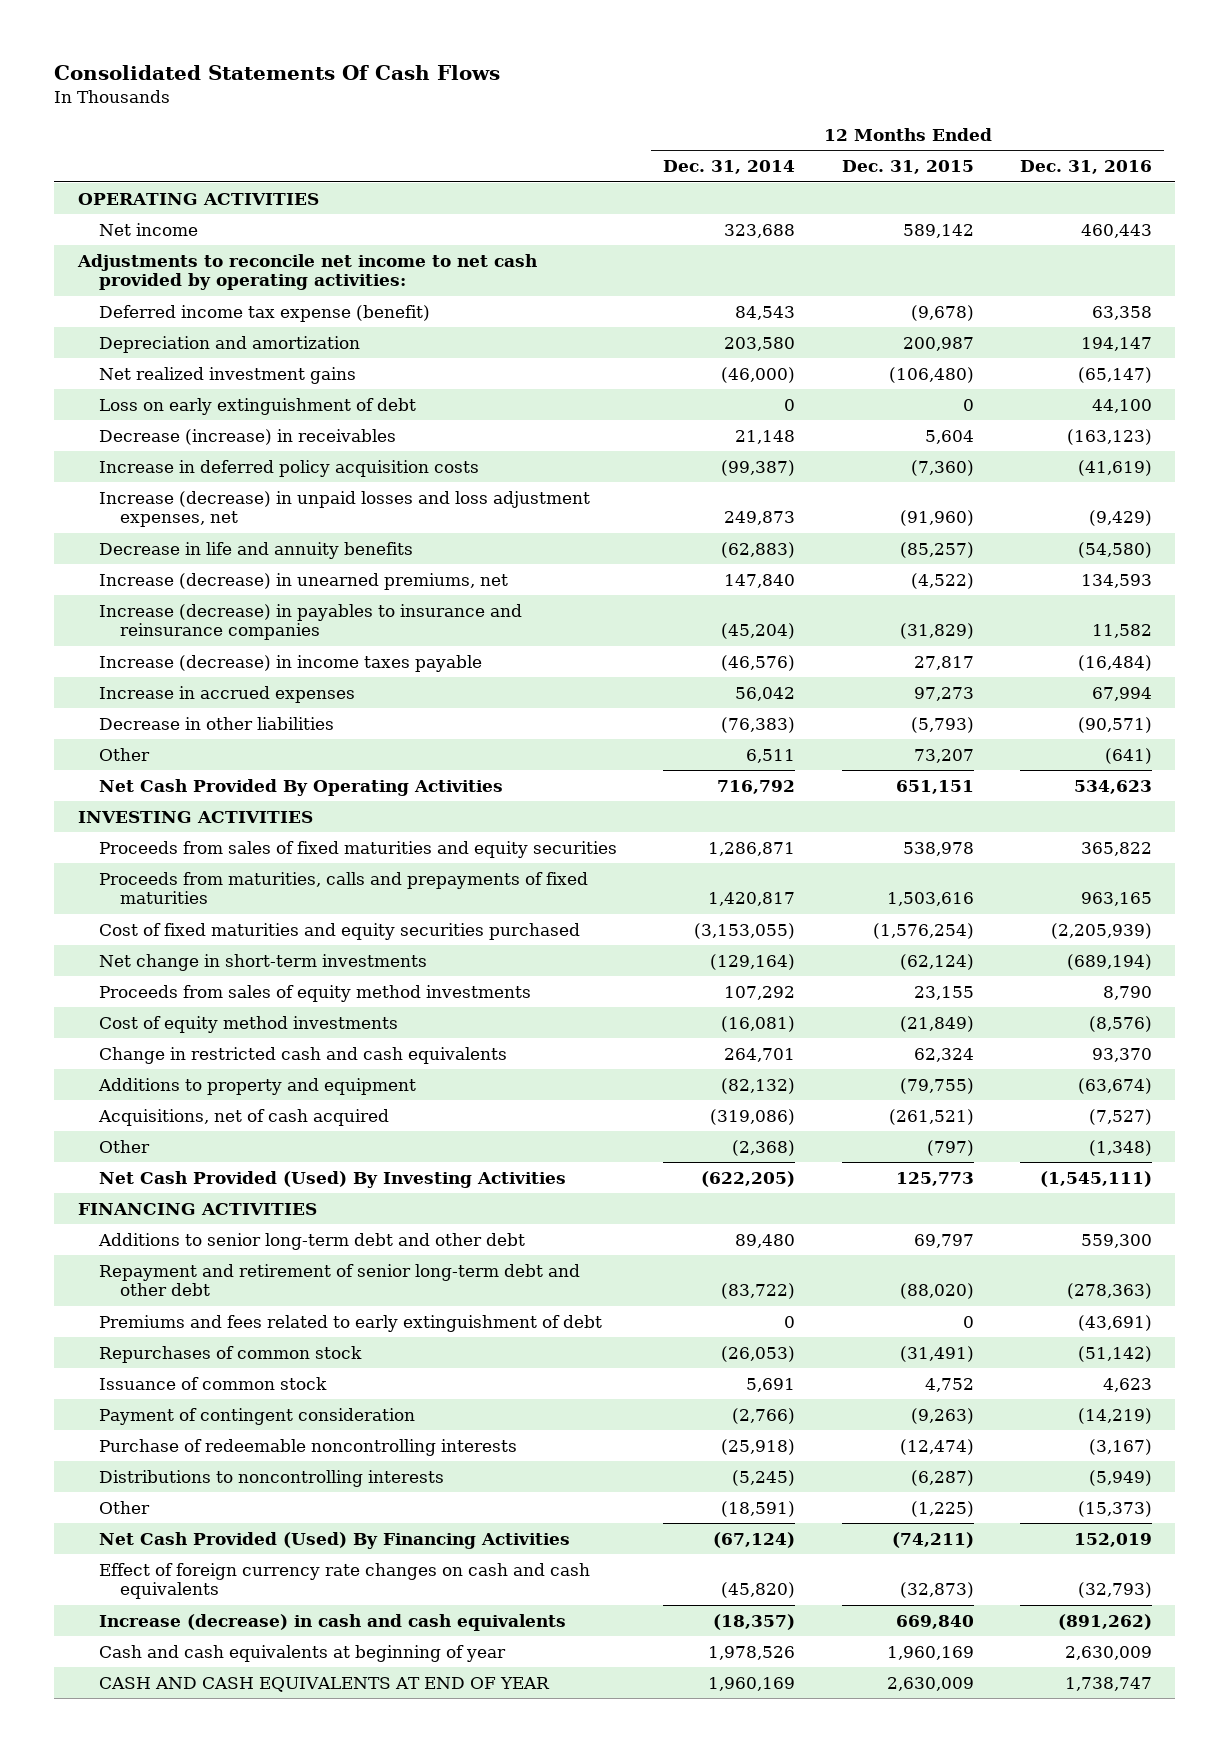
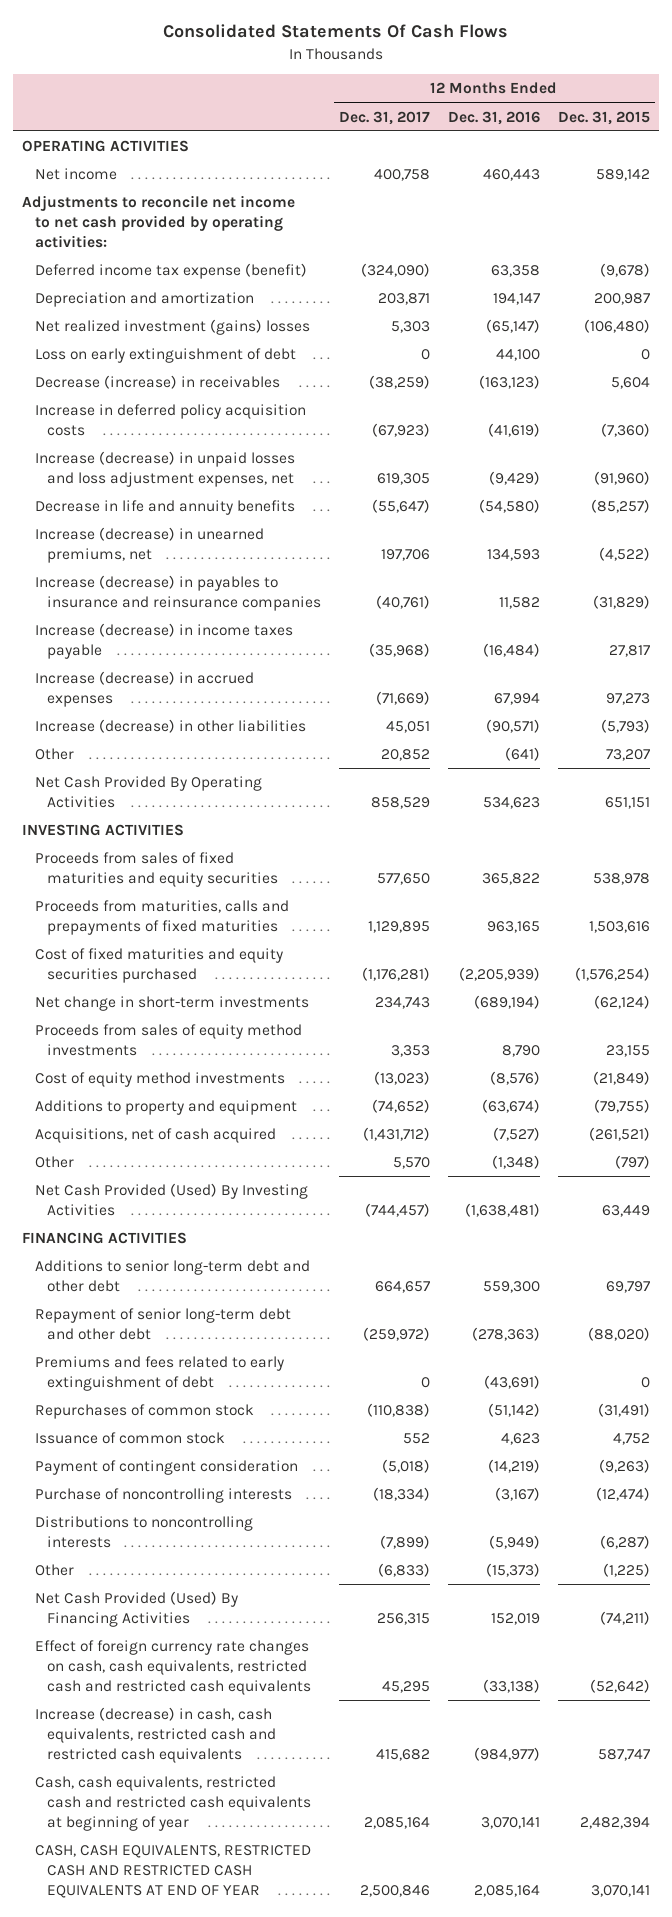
[663,160,796,175] Dec. 31, 2014 -> none
none -> [338,110,430,125] Dec. 31, 2017
[98,366,356,384] Net realized investment gains -> [34,319,310,336] Net realized investment (gains) losses
[98,685,355,703] Increase in accrued expenses -> [34,671,254,707] Increase (decrease) in accrued expenses
[98,716,334,730] Decrease in other liabilities -> [34,719,306,734] Increase (decrease) in other liabilities
[98,1046,507,1064] Change in restricted cash and cash equivalents -> none
[895,1171,974,1186] 125,773 -> [602,1204,651,1217] 63,449
[1039,1170,1152,1187] (1,545,111) -> [464,1202,540,1217] (1,638,481)
[98,1263,580,1297] Repayment and retirement of senior long-term debt and other debt -> [34,1308,291,1340] Repayment of senior long-term debt and other debt
[98,1438,517,1456] Purchase of redeemable noncontrolling interests -> [34,1488,292,1504] Purchase of noncontrolling interests
[98,1562,590,1600] Effect of foreign currency rate changes on cash and cash equivalents -> [34,1640,311,1695] Effect of foreign currency rate changes on cash, cash equivalents, restricted cash and restricted cash equivalents
[899,1582,974,1599] (32,873) -> [590,1678,651,1693] (52,642)
[1077,1582,1152,1599] (32,793) -> [482,1678,540,1693] (33,138)
[98,1613,566,1631] Increase (decrease) in cash and cash equivalents -> [34,1707,276,1763] Increase (decrease) in cash, cash equivalents, restricted cash and restricted cash equivalents
[895,1614,974,1629] 669,840 -> [598,1748,651,1761] 587,747
[1057,1613,1152,1630] (891,262) -> [473,1746,540,1761] (984,977)
[98,1644,506,1662] Cash and cash equivalents at beginning of year -> [34,1776,311,1831] Cash, cash equivalents, restricted cash and restricted cash equivalents at beginning of year
[886,1645,974,1660] 1,960,169 -> [580,1816,651,1829] 2,482,394
[1064,1645,1152,1660] 2,630,009 -> [480,1816,540,1829] 3,070,141
[98,1676,550,1692] CASH AND CASH EQUIVALENTS AT END OF YEAR -> [34,1845,311,1898] CASH, CASH EQUIVALENTS, RESTRICTED CASH AND RESTRICTED CASH EQUIVALENTS AT END OF YEAR
[886,1676,974,1691] 2,630,009 -> [591,1884,651,1897] 3,070,141
[1064,1676,1152,1691] 1,738,747 -> [473,1884,540,1897] 2,085,164

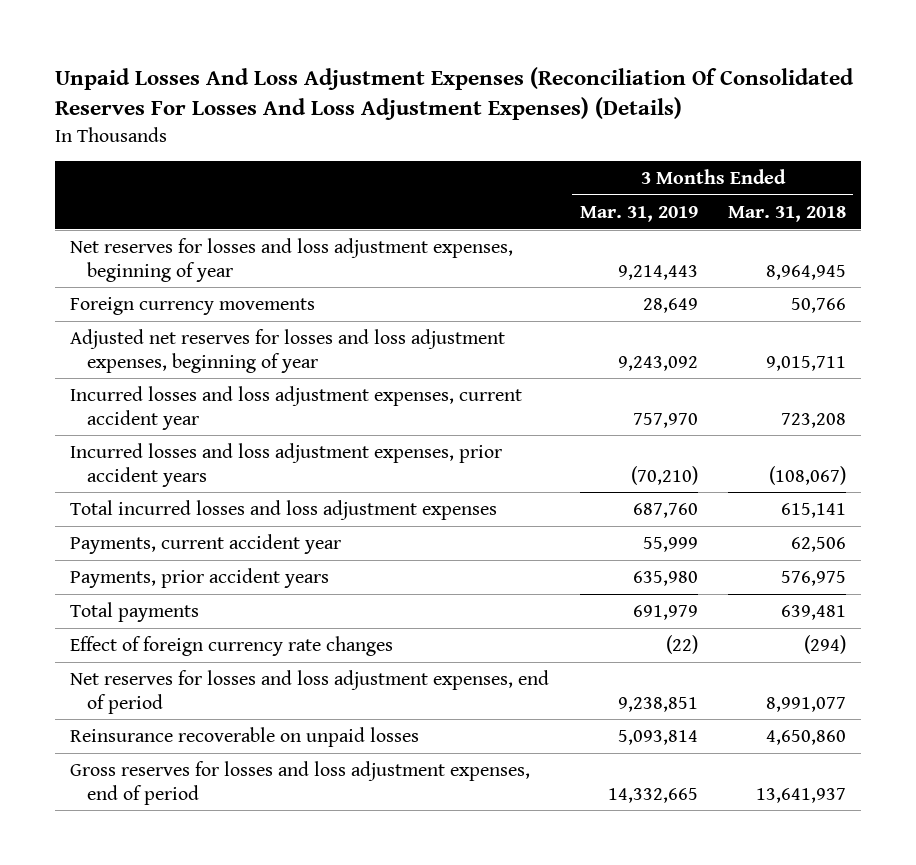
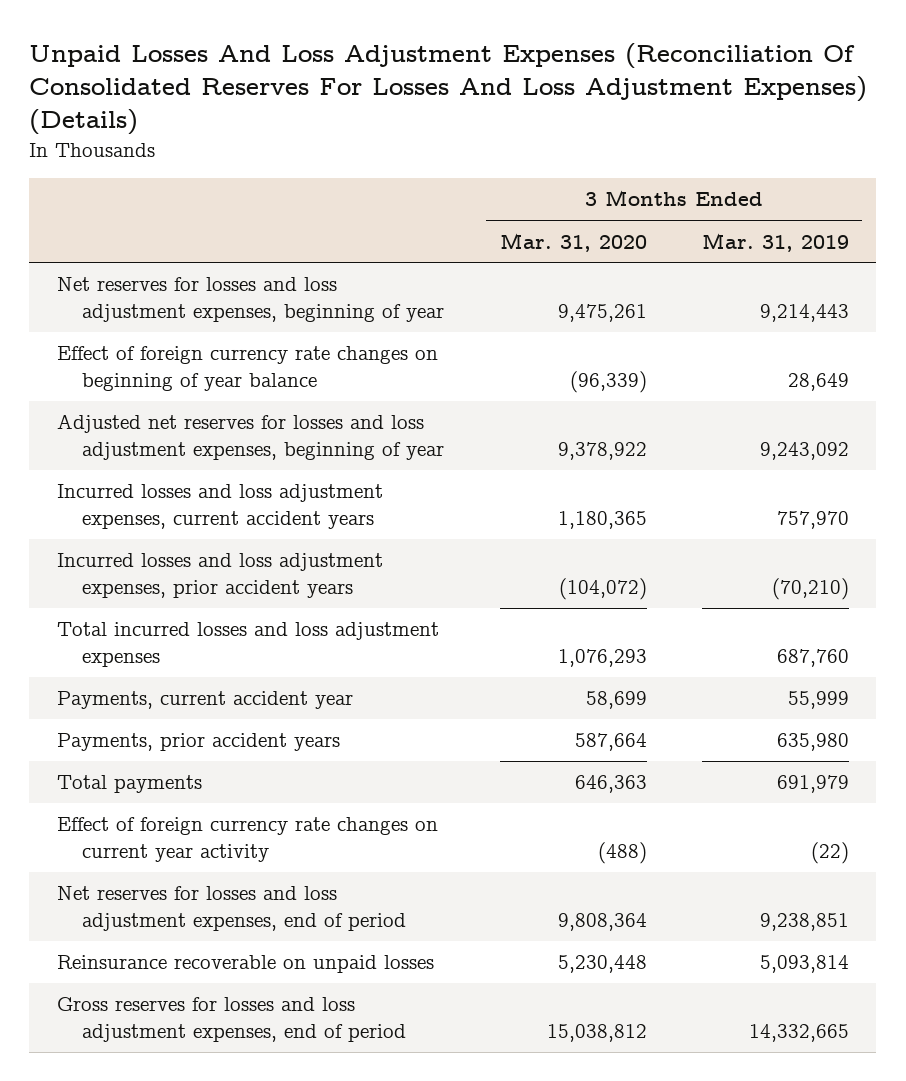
[727,205,846,222] Mar. 31, 2018 -> none
none -> [499,232,647,252] Mar. 31, 2020
[70,296,316,315] Foreign currency movements -> [56,346,438,392] Effect of foreign currency rate changes on beginning of year balance
[70,385,523,430] Incurred losses and loss adjustment expenses, current accident year -> [56,484,383,530] Incurred losses and loss adjustment expenses, current accident years
[70,635,394,656] Effect of foreign currency rate changes -> [56,817,438,863] Effect of foreign currency rate changes on current year activity

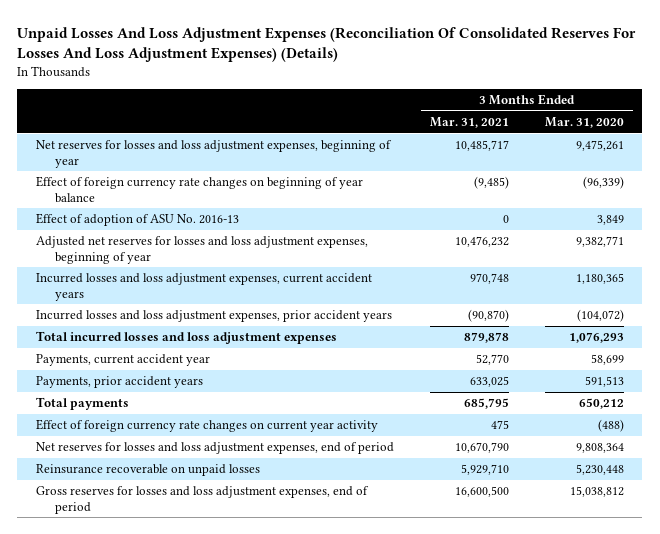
[701,232,849,252] Mar. 31, 2019 -> none
none -> [429,116,509,128] Mar. 31, 2021
none -> [35,213,239,227] Effect of adoption of ASU No. 2016-13
[557,442,647,461] 9,378,922 -> [576,236,625,248] 9,382,771
[574,733,647,752] 587,664 -> [585,376,625,388] 591,513
[574,775,647,794] 646,363 -> [579,398,625,410] 650,212

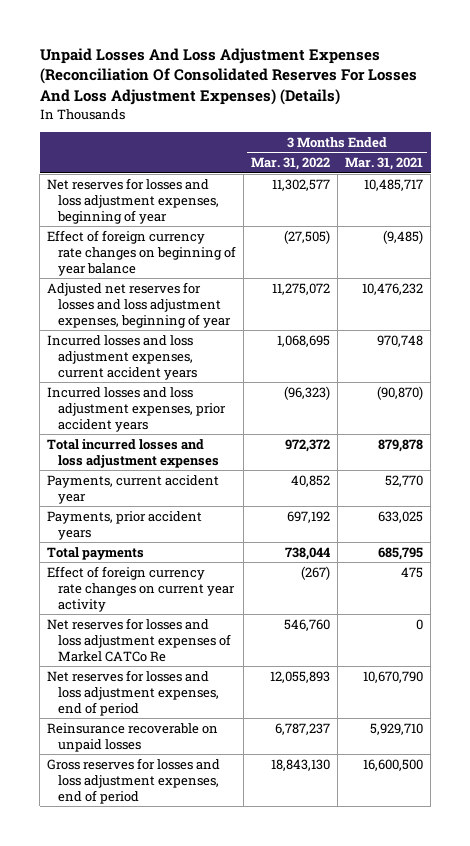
[545,116,625,128] Mar. 31, 2020 -> none
none -> [251,157,331,171] Mar. 31, 2022
[35,213,239,227] Effect of adoption of ASU No. 2016-13 -> none
none -> [47,617,231,662] Net reserves for losses and loss adjustment expenses of Markel CATCo Re

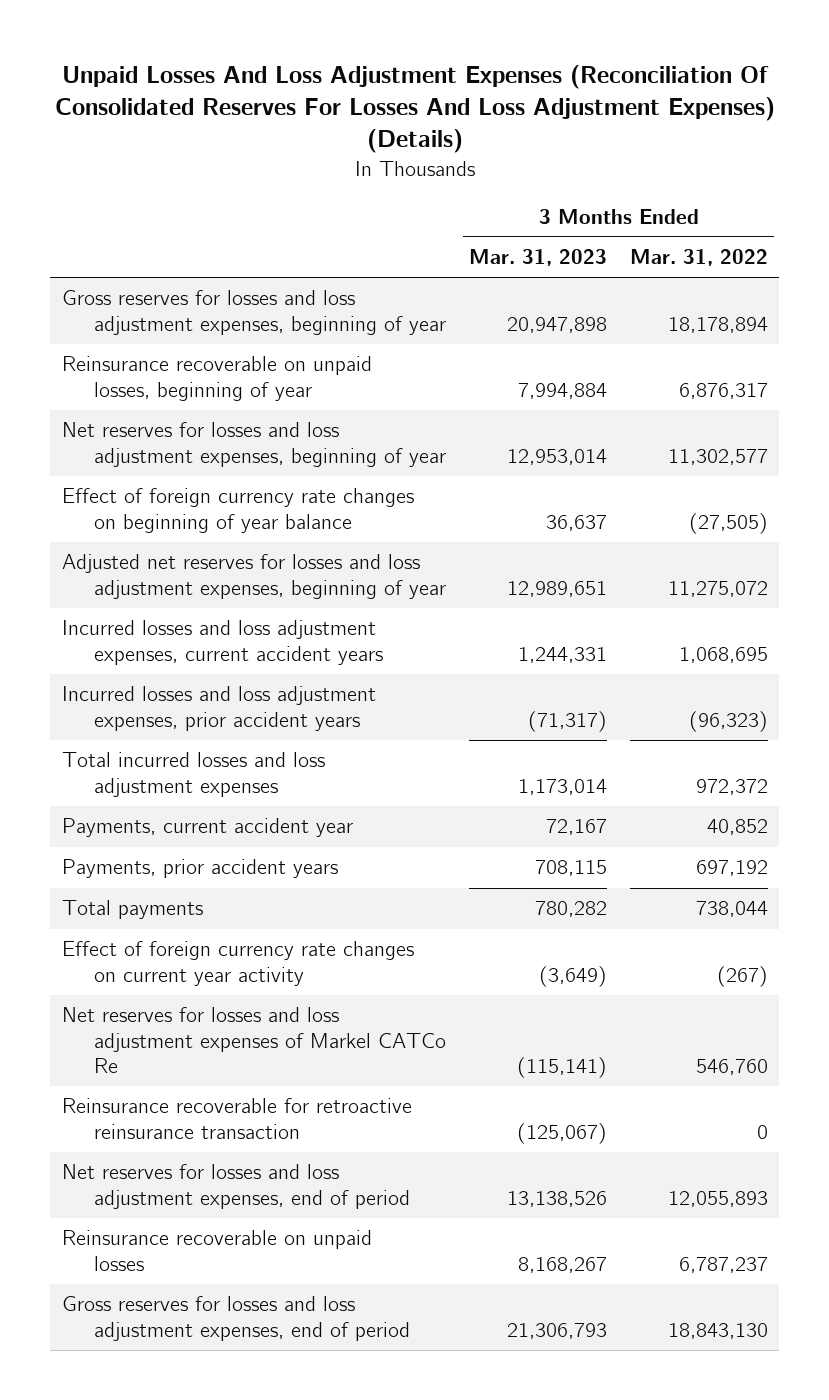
[345,157,424,171] Mar. 31, 2021 -> none
none -> [469,249,608,267] Mar. 31, 2023
none -> [61,290,447,335] Gross reserves for losses and loss adjustment expenses, beginning of year
none -> [61,356,372,401] Reinsurance recoverable on unpaid losses, beginning of year
none -> [61,1098,412,1139] Reinsurance recoverable for retroactive reinsurance transaction

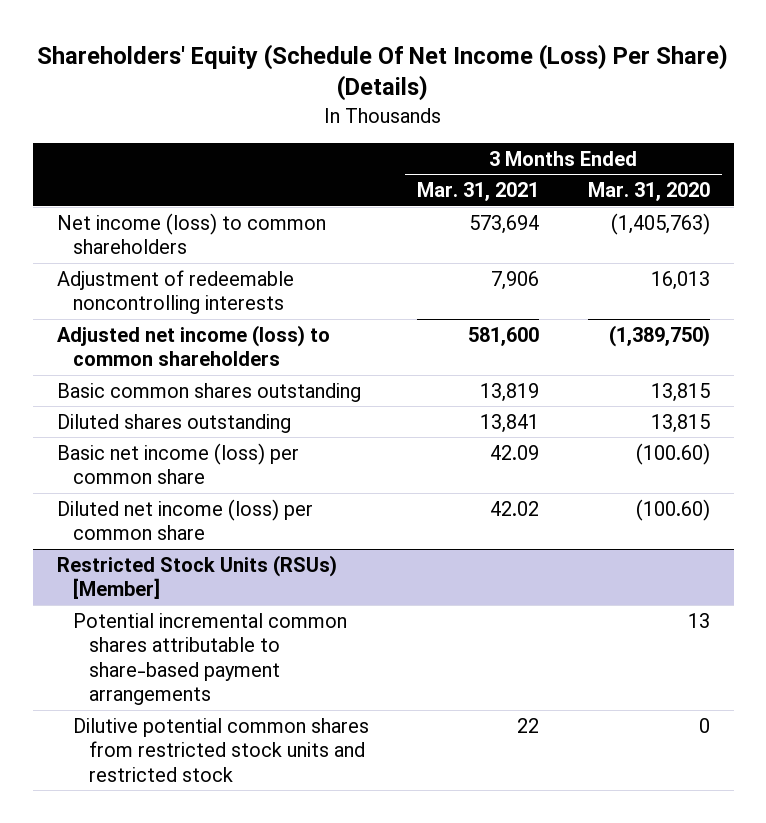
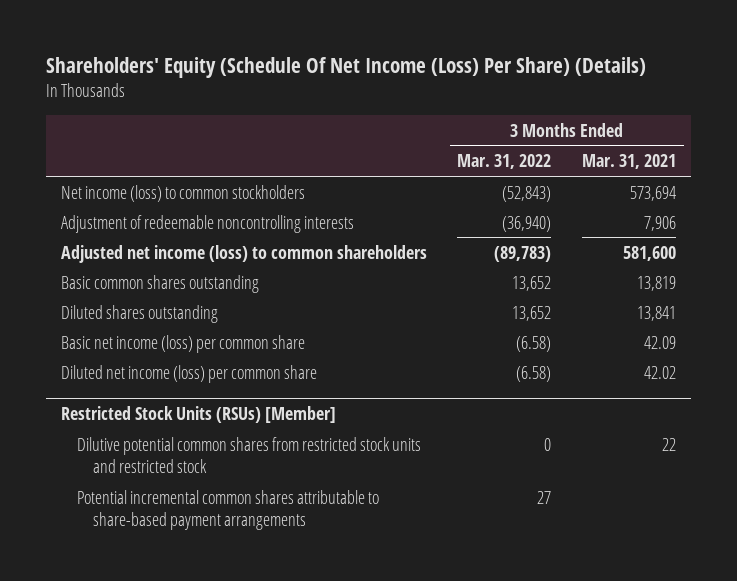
[587,182,710,202] Mar. 31, 2020 -> none
none -> [457,154,552,170] Mar. 31, 2022
[56,212,326,255] Net income (loss) to common shareholders -> [60,184,305,202] Net income (loss) to common stockholders
[72,612,347,706] Potential incremental common shares attributable to share-based payment arrangements -> [76,489,379,530] Potential incremental common shares attributable to share-based payment arrangements

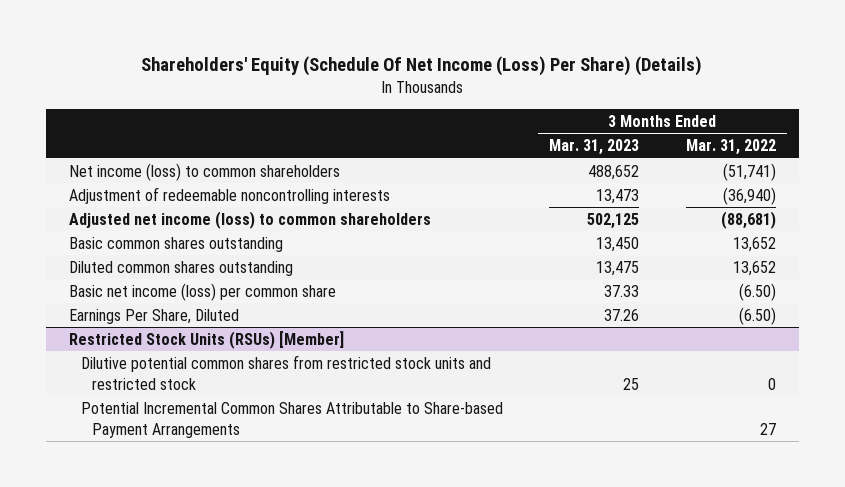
[581,154,676,170] Mar. 31, 2021 -> none
none -> [549,139,640,156] Mar. 31, 2023
[60,184,305,202] Net income (loss) to common stockholders -> [69,162,341,181] Net income (loss) to common shareholders
[502,185,552,202] (52,843) -> [722,162,776,181] (51,741)
[494,245,552,262] (89,783) -> [720,210,776,229] (88,681)
[60,304,218,323] Diluted shares outstanding -> [69,260,294,276] Diluted common shares outstanding
[516,335,552,352] (6.58) -> [738,282,776,301] (6.50)
[60,364,317,383] Diluted net income (loss) per common share -> [69,308,240,324] Earnings Per Share, Diluted
[516,365,552,382] (6.58) -> [738,306,776,325] (6.50)
[76,489,379,530] Potential incremental common shares attributable to share-based payment arrangements -> [80,401,503,438] Potential Incremental Common Shares Attributable to Share-based Payment Arrangements

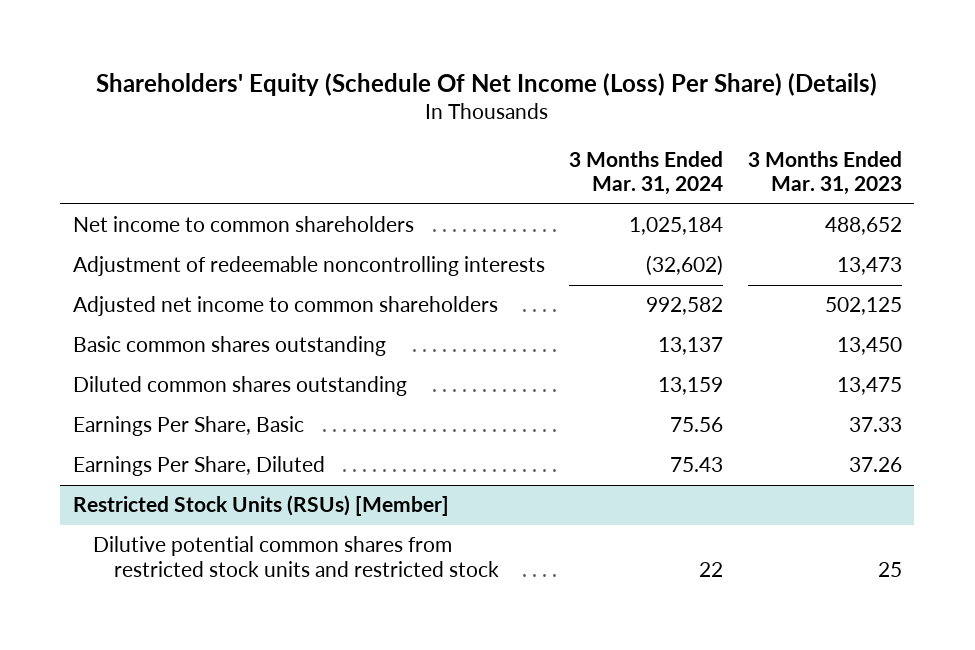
[685,139,776,156] Mar. 31, 2022 -> none
none -> [569,150,724,196] 3 Months Ended Mar. 31, 2024
[69,162,341,181] Net income (loss) to common shareholders -> [72,216,414,233] Net income to common shareholders
[69,210,432,229] Adjusted net income (loss) to common shareholders -> [72,296,498,317] Adjusted net income to common shareholders
[69,282,337,301] Basic net income (loss) per common share -> [72,416,304,437] Earnings Per Share, Basic
[80,401,503,438] Potential Incremental Common Shares Attributable to Share-based Payment Arrangements -> none

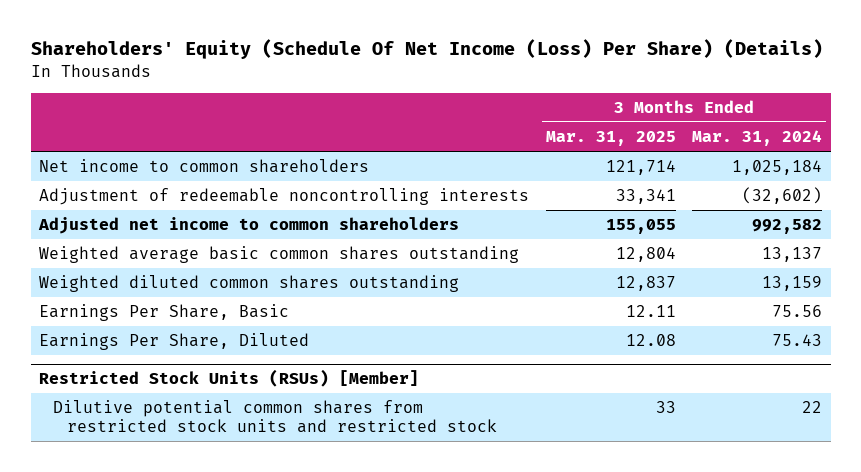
[748,150,903,196] 3 Months Ended Mar. 31, 2023 -> none
none -> [545,130,676,146] Mar. 31, 2025
[72,336,386,357] Basic common shares outstanding -> [39,246,520,264] Weighted average basic common shares outstanding
[72,376,407,397] Diluted common shares outstanding -> [39,275,460,293] Weighted diluted common shares outstanding

